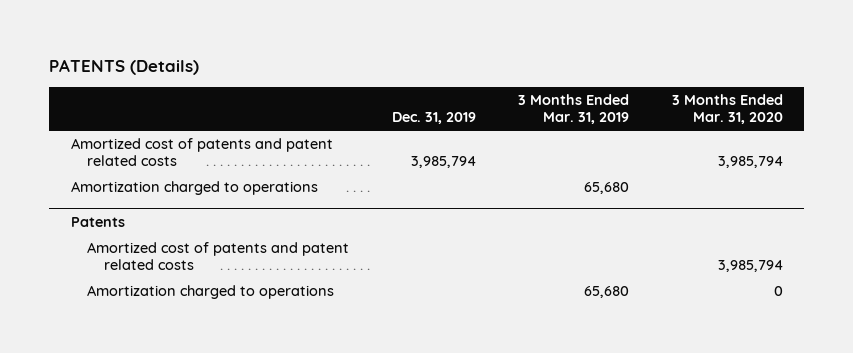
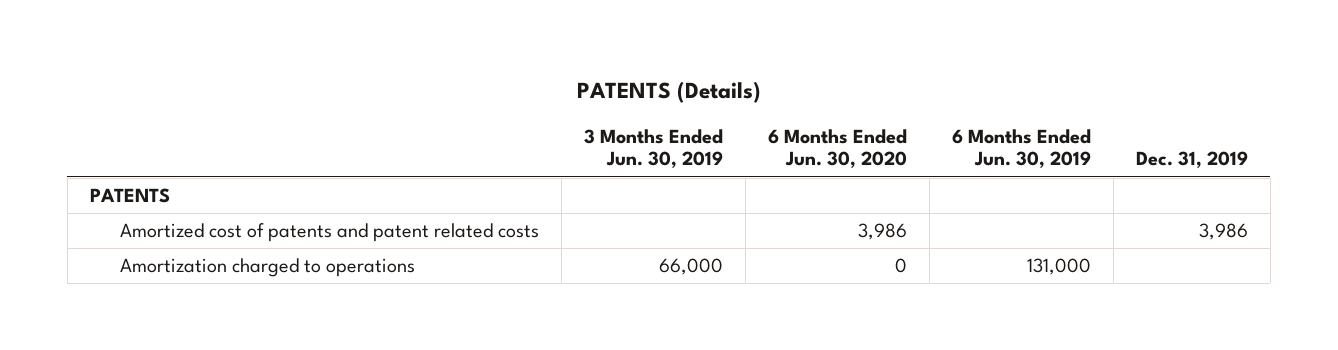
[518,94,630,125] 3 Months Ended Mar. 31, 2019 -> none
[671,94,783,125] 3 Months Ended Mar. 31, 2020 -> none
none -> [583,128,723,169] 3 Months Ended Jun. 30, 2019
none -> [767,128,907,169] 6 Months Ended Jun. 30, 2020
none -> [951,128,1091,169] 6 Months Ended Jun. 30, 2019
none -> [89,188,170,204] PATENTS
[410,156,476,169] 3,985,794 -> [1198,223,1248,241] 3,986
[70,216,125,227] Patents -> none
[87,242,350,271] Amortized cost of patents and patent related costs -> none
[87,285,335,300] Amortization charged to operations -> none

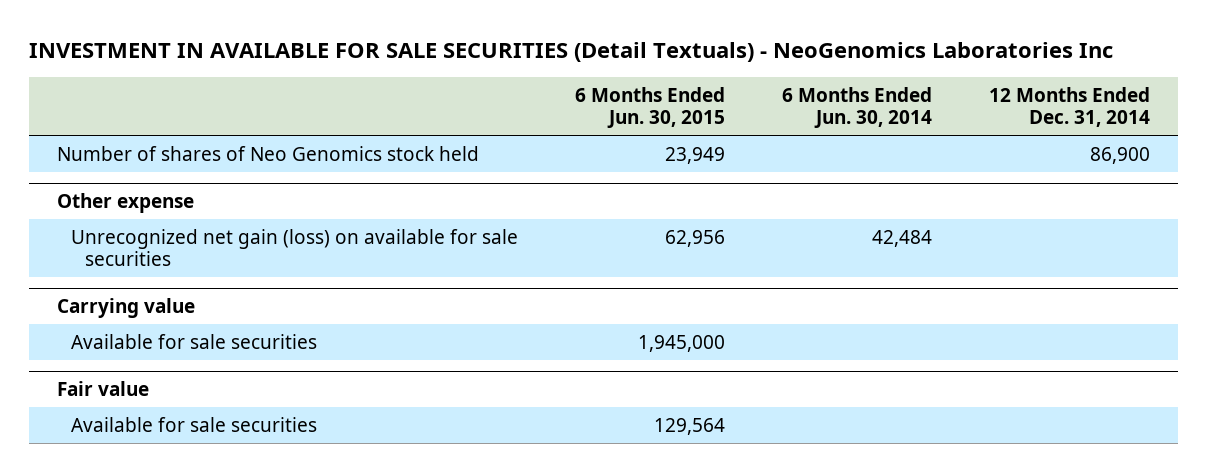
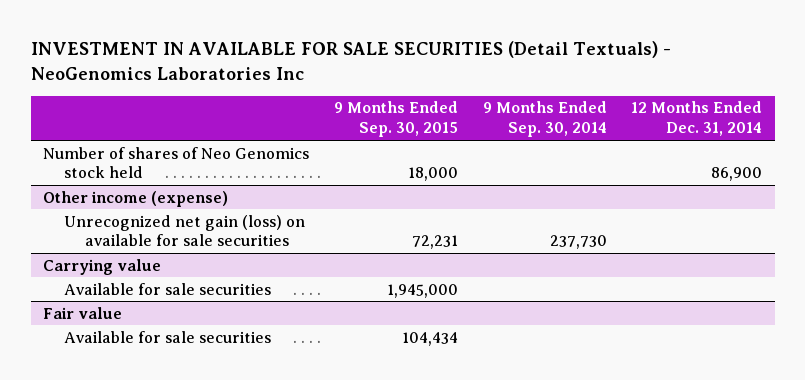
[574,86,725,129] 6 Months Ended Jun. 30, 2015 -> none
[781,86,932,129] 6 Months Ended Jun. 30, 2014 -> none
none -> [333,101,458,138] 9 Months Ended Sep. 30, 2015
none -> [482,101,607,138] 9 Months Ended Sep. 30, 2014
[56,193,194,214] Other expense -> [43,190,229,207] Other income (expense)

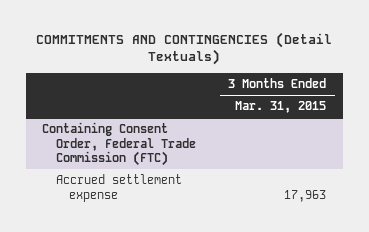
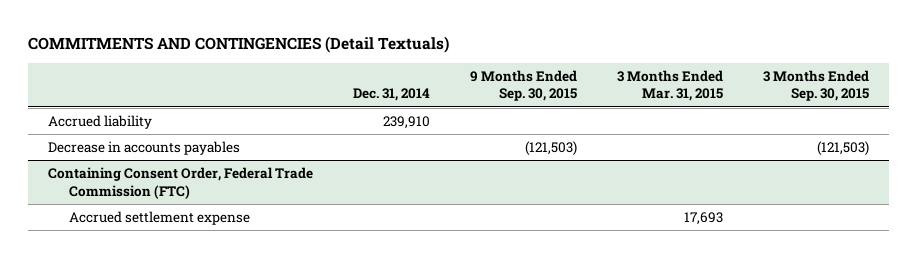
none -> [353,88,431,102] Dec. 31, 2014
none -> [470,69,578,102] 9 Months Ended Sep. 30, 2015
none -> [763,69,870,102] 3 Months Ended Sep. 30, 2015
none -> [48,114,153,129] Accrued liability
none -> [48,140,241,155] Decrease in accounts payables
[284,189,327,202] 17,963 -> [684,211,724,225] 17,693

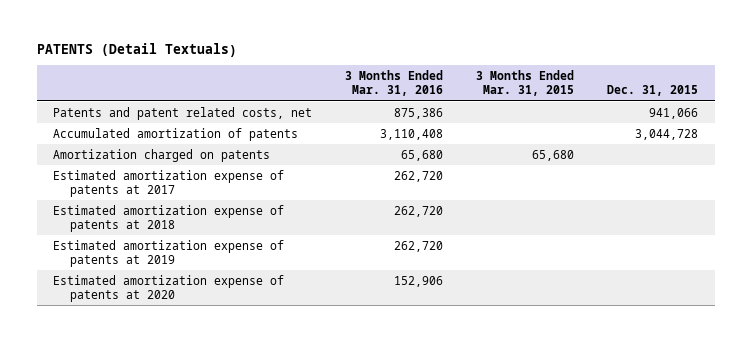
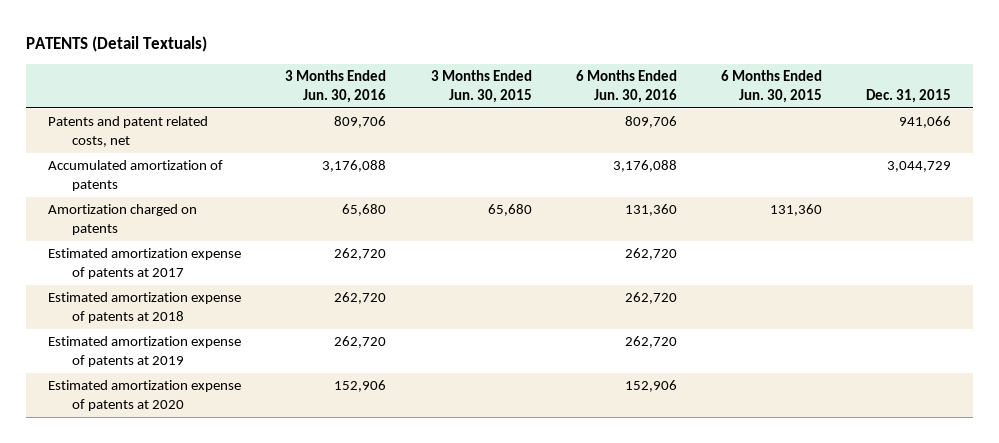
[345,70,444,97] 3 Months Ended Mar. 31, 2016 -> none
[476,70,575,97] 3 Months Ended Mar. 31, 2015 -> none
none -> [285,70,387,103] 3 Months Ended Jun. 30, 2016
none -> [430,70,532,103] 3 Months Ended Jun. 30, 2015
none -> [575,70,677,103] 6 Months Ended Jun. 30, 2016
none -> [720,70,822,103] 6 Months Ended Jun. 30, 2015
[635,128,699,140] 3,044,728 -> [887,161,952,173] 3,044,729

